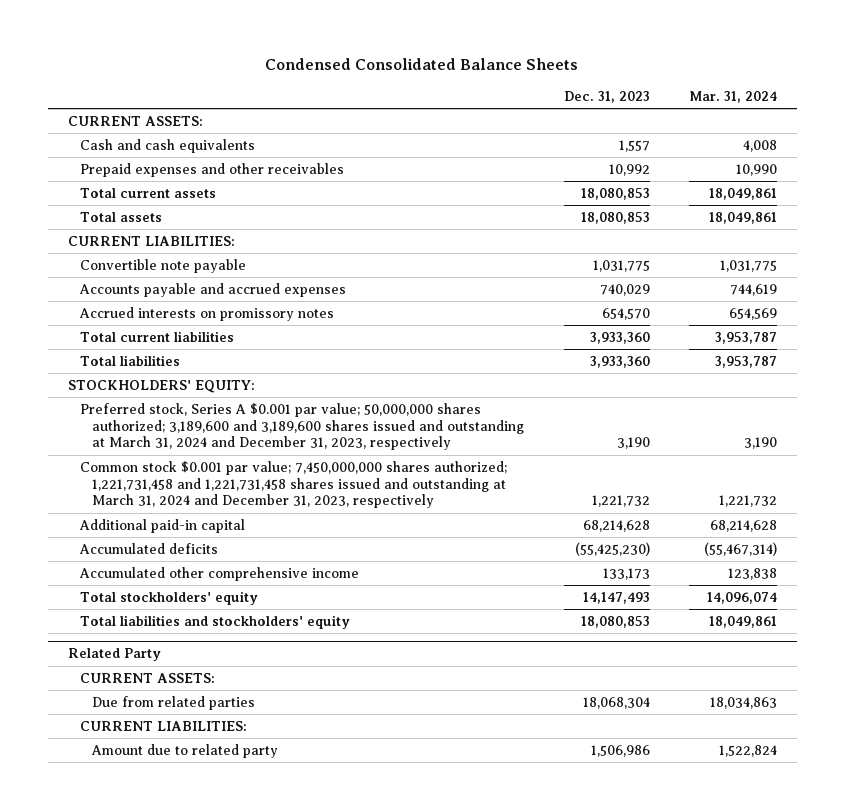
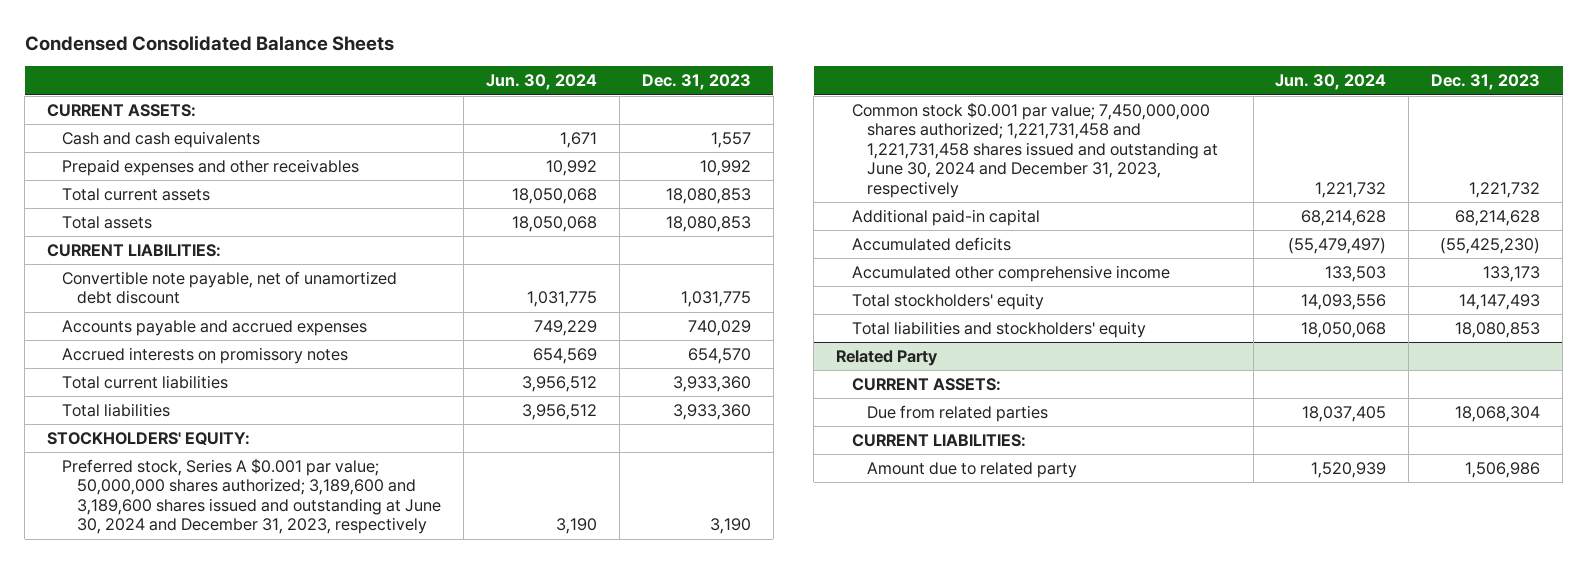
[688,90,777,103] Mar. 31, 2024 -> none
none -> [485,74,597,91] Jun. 30, 2024
[79,258,246,273] Convertible note payable -> [62,270,398,305] Convertible note payable, net of unamortized debt discount
[79,402,525,451] Preferred stock, Series A $0.001 par value; 50,000,000 shares authorized; 3,189,600 and 3,189,600 shares issued and outstanding at March 31, 2024 and December 31, 2023, respectively -> [62,457,442,535] Preferred stock, Series A $0.001 par value; 50,000,000 shares authorized; 3,189,600 and 3,189,600 shares issued and outstanding at June 30, 2024 and December 31, 2023, respectively
[79,460,507,509] Common stock $0.001 par value; 7,450,000,000 shares authorized; 1,221,731,458 and 1,221,731,458 shares issued and outstanding at March 31, 2024 and December 31, 2023, respectively -> [851,101,1218,198] Common stock $0.001 par value; 7,450,000,000 shares authorized; 1,221,731,458 and 1,221,731,458 shares issued and outstanding at June 30, 2024 and December 31, 2023, respectively

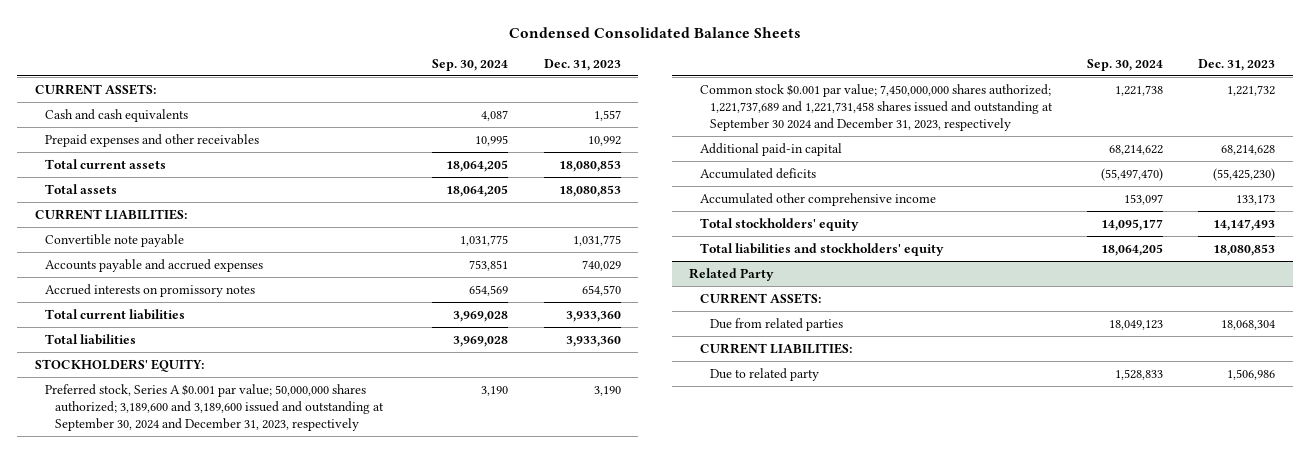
[485,74,597,91] Jun. 30, 2024 -> none
none -> [432,58,509,71] Sep. 30, 2024
[62,270,398,305] Convertible note payable, net of unamortized debt discount -> [44,233,184,247] Convertible note payable
[62,457,442,535] Preferred stock, Series A $0.001 par value; 50,000,000 shares authorized; 3,189,600 and 3,189,600 shares issued and outstanding at June 30, 2024 and December 31, 2023, respectively -> [44,383,385,431] Preferred stock, Series A $0.001 par value; 50,000,000 shares authorized; 3,189,600 and 3,189,600 issued and outstanding at September 30, 2024 and December 31, 2023, respectively
[851,101,1218,198] Common stock $0.001 par value; 7,450,000,000 shares authorized; 1,221,731,458 and 1,221,731,458 shares issued and outstanding at June 30, 2024 and December 31, 2023, respectively -> [699,83,1054,131] Common stock $0.001 par value; 7,450,000,000 shares authorized; 1,221,737,689 and 1,221,731,458 shares issued and outstanding at September 30 2024 and December 31, 2023, respectively
[866,461,1077,478] Amount due to related party -> [710,367,820,381] Due to related party

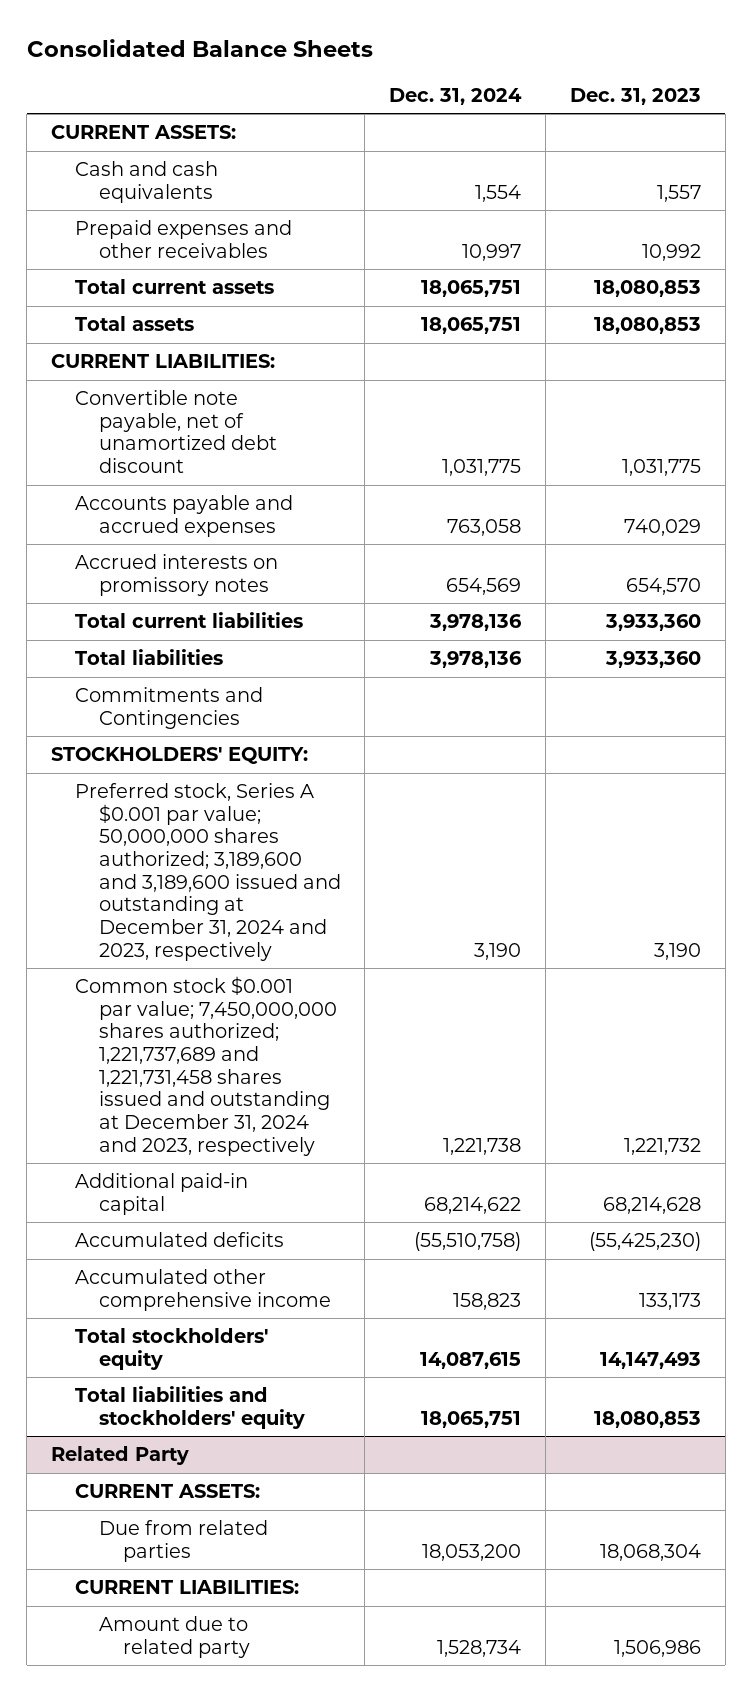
[508,26,801,38] Condensed Consolidated Balance Sheets -> [26,38,373,57] Consolidated Balance Sheets
[432,58,509,71] Sep. 30, 2024 -> none
none -> [389,87,523,105] Dec. 31, 2024
[44,233,184,247] Convertible note payable -> [74,390,277,474] Convertible note payable, net of unamortized debt discount
none -> [74,687,263,729] Commitments and Contingencies
[44,383,385,431] Preferred stock, Series A $0.001 par value; 50,000,000 shares authorized; 3,189,600 and 3,189,600 issued and outstanding at September 30, 2024 and December 31, 2023, respectively -> [74,783,341,961] Preferred stock, Series A $0.001 par value; 50,000,000 shares authorized; 3,189,600 and 3,189,600 issued and outstanding at December 31, 2024 and 2023, respectively
[699,83,1054,131] Common stock $0.001 par value; 7,450,000,000 shares authorized; 1,221,737,689 and 1,221,731,458 shares issued and outstanding at September 30 2024 and December 31, 2023, respectively -> [74,976,337,1156] Common stock $0.001 par value; 7,450,000,000 shares authorized; 1,221,737,689 and 1,221,731,458 shares issued and outstanding at December 31, 2024 and 2023, respectively
[710,367,820,381] Due to related party -> [98,1616,250,1658] Amount due to related party

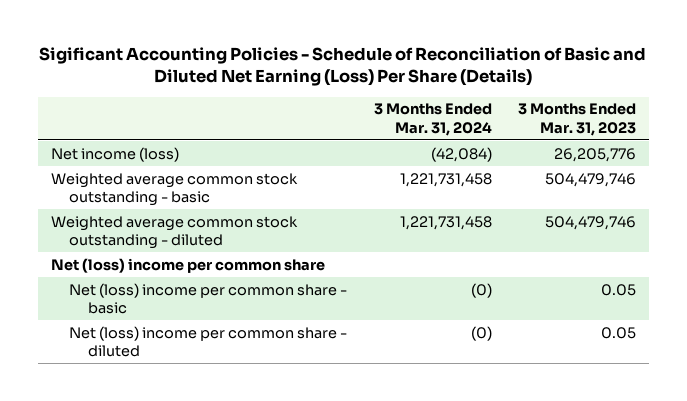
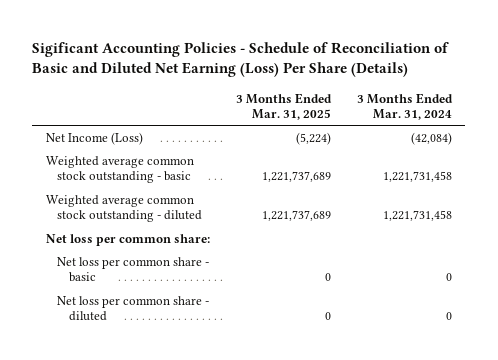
[517,103,636,136] 3 Months Ended Mar. 31, 2023 -> none
none -> [235,92,332,121] 3 Months Ended Mar. 31, 2025
[50,146,179,162] Net income (loss) -> [45,131,143,145] Net Income (Loss)
[50,257,325,273] Net (loss) income per common share -> [45,233,210,246] Net loss per common share:
[69,282,348,314] Net (loss) income per common share - basic -> [57,256,210,283] Net loss per common share - basic
[470,282,492,298] (0) -> [446,273,453,282] 0
[69,325,348,357] Net (loss) income per common share - diluted -> [57,295,210,322] Net loss per common share - diluted
[470,325,492,341] (0) -> [446,312,453,321] 0

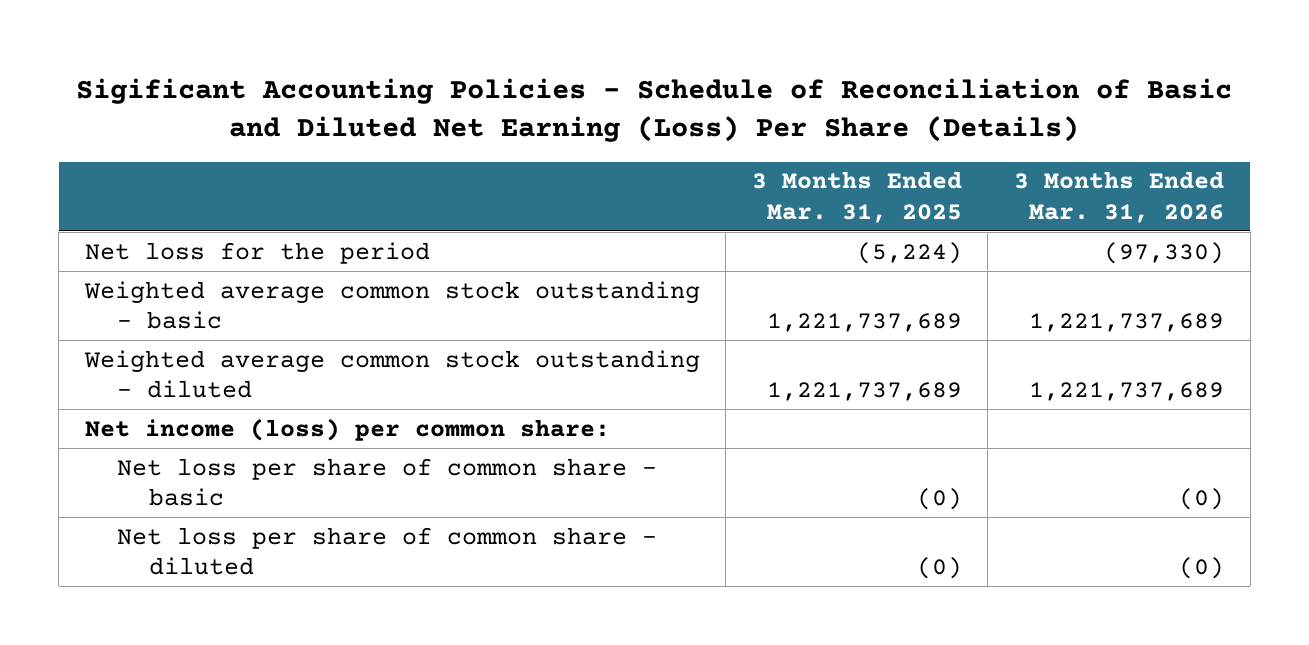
[357,92,454,121] 3 Months Ended Mar. 31, 2024 -> none
none -> [1014,171,1225,223] 3 Months Ended Mar. 31, 2026
[45,131,143,145] Net Income (Loss) -> [84,241,430,264] Net loss for the period
[45,233,210,246] Net loss per common share: -> [84,417,610,441] Net income (loss) per common share:
[57,256,210,283] Net loss per common share - basic -> [116,457,657,506] Net loss per share of common share - basic
[324,273,331,282] 0 -> [916,487,962,510] (0)
[57,295,210,322] Net loss per common share - diluted -> [116,526,657,575] Net loss per share of common share - diluted
[324,312,331,321] 0 -> [916,556,962,579] (0)

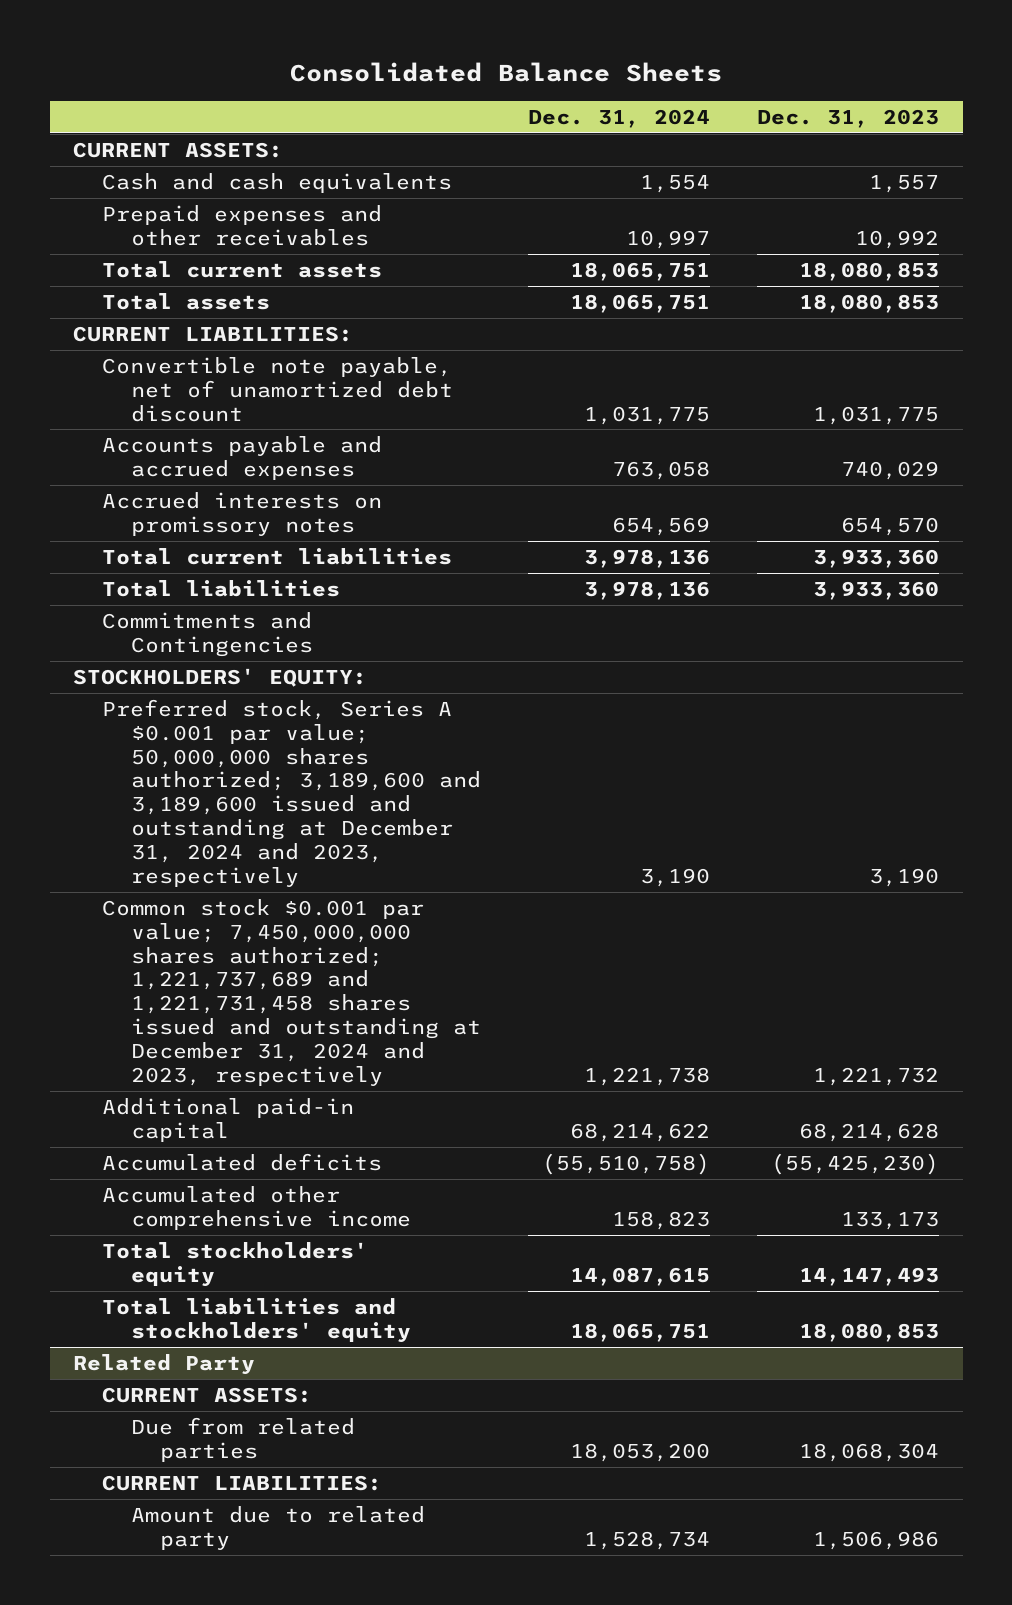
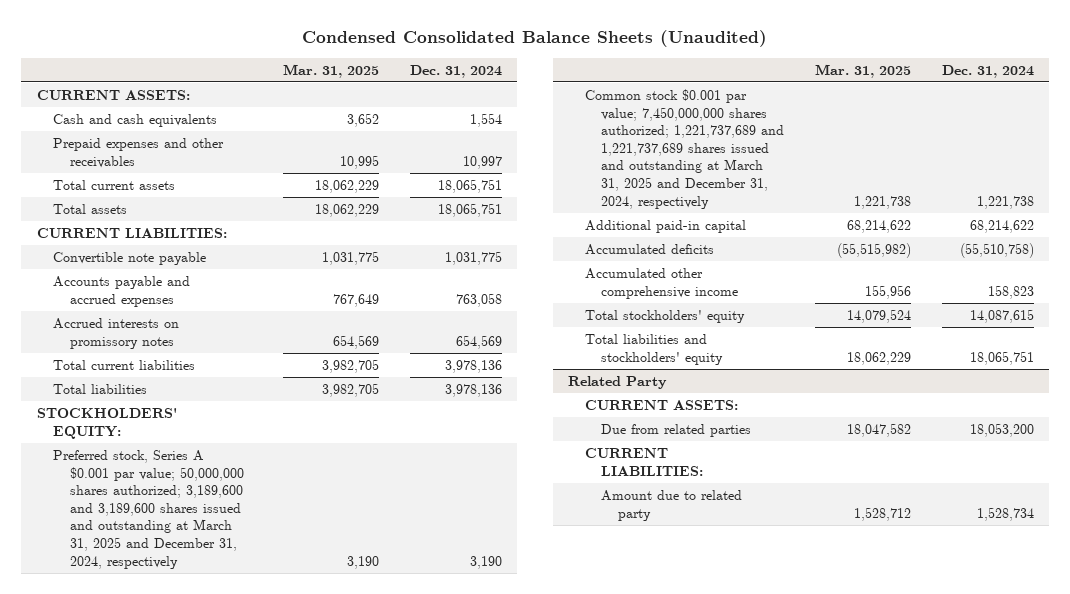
[290,61,723,82] Consolidated Balance Sheets -> [302,30,768,48] Condensed Consolidated Balance Sheets (Unaudited)
[757,108,940,128] Dec. 31, 2023 -> none
none -> [283,63,380,78] Mar. 31, 2025
[102,356,453,422] Convertible note payable, net of unamortized debt discount -> [53,252,207,266] Convertible note payable
[102,611,313,657] Commitments and Contingencies -> none
[102,698,481,887] Preferred stock, Series A $0.001 par value; 50,000,000 shares authorized; 3,189,600 and 3,189,600 issued and outstanding at December 31, 2024 and 2023, respectively -> [53,450,244,569] Preferred stock, Series A $0.001 par value; 50,000,000 shares authorized; 3,189,600 and 3,189,600 shares issued and outstanding at March 31, 2025 and December 31, 2024, respectively
[102,898,481,1086] Common stock $0.001 par value; 7,450,000,000 shares authorized; 1,221,737,689 and 1,221,731,458 shares issued and outstanding at December 31, 2024 and 2023, respectively -> [584,89,785,209] Common stock $0.001 par value; 7,450,000,000 shares authorized; 1,221,737,689 and 1,221,737,689 shares issued and outstanding at March 31, 2025 and December 31, 2024, respectively

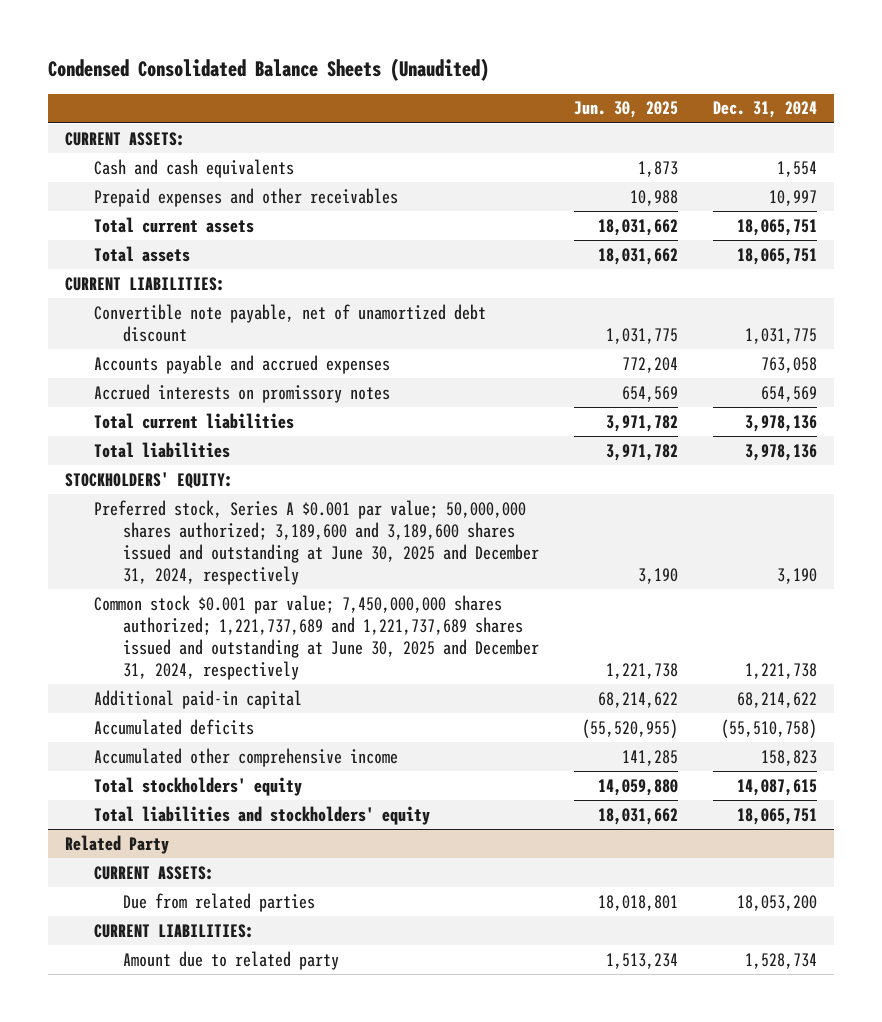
[283,63,380,78] Mar. 31, 2025 -> none
none -> [573,101,678,119] Jun. 30, 2025
[53,252,207,266] Convertible note payable -> [93,303,486,342] Convertible note payable, net of unamortized debt discount
[53,450,244,569] Preferred stock, Series A $0.001 par value; 50,000,000 shares authorized; 3,189,600 and 3,189,600 shares issued and outstanding at March 31, 2025 and December 31, 2024, respectively -> [93,499,539,585] Preferred stock, Series A $0.001 par value; 50,000,000 shares authorized; 3,189,600 and 3,189,600 shares issued and outstanding at June 30, 2025 and December 31, 2024, respectively
[584,89,785,209] Common stock $0.001 par value; 7,450,000,000 shares authorized; 1,221,737,689 and 1,221,737,689 shares issued and outstanding at March 31, 2025 and December 31, 2024, respectively -> [93,594,539,680] Common stock $0.001 par value; 7,450,000,000 shares authorized; 1,221,737,689 and 1,221,737,689 shares issued and outstanding at June 30, 2025 and December 31, 2024, respectively

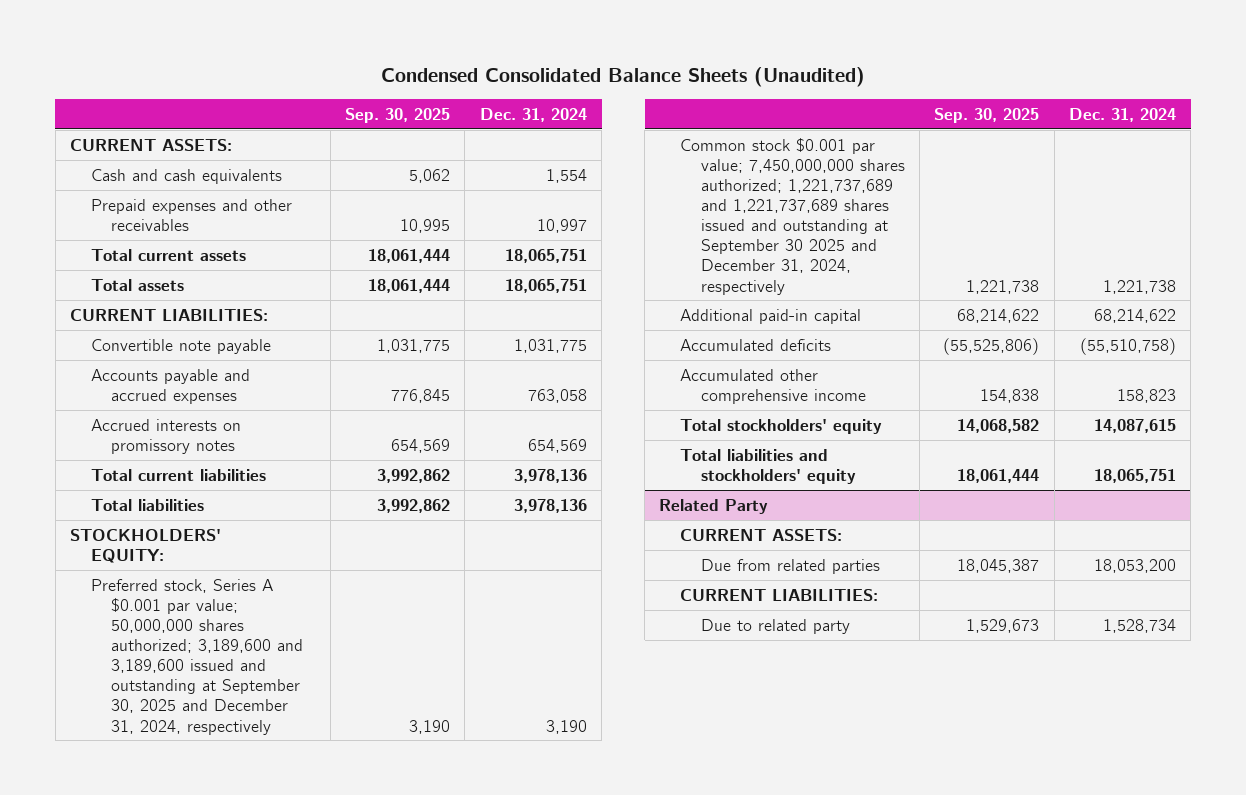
[573,101,678,119] Jun. 30, 2025 -> none
none -> [345,107,451,123] Sep. 30, 2025
[93,303,486,342] Convertible note payable, net of unamortized debt discount -> [90,338,271,354] Convertible note payable
[93,499,539,585] Preferred stock, Series A $0.001 par value; 50,000,000 shares authorized; 3,189,600 and 3,189,600 shares issued and outstanding at June 30, 2025 and December 31, 2024, respectively -> [90,578,304,735] Preferred stock, Series A $0.001 par value; 50,000,000 shares authorized; 3,189,600 and 3,189,600 issued and outstanding at September 30, 2025 and December 31, 2024, respectively
[93,594,539,680] Common stock $0.001 par value; 7,450,000,000 shares authorized; 1,221,737,689 and 1,221,737,689 shares issued and outstanding at June 30, 2025 and December 31, 2024, respectively -> [679,137,905,295] Common stock $0.001 par value; 7,450,000,000 shares authorized; 1,221,737,689 and 1,221,737,689 shares issued and outstanding at September 30 2025 and December 31, 2024, respectively
[122,950,339,970] Amount due to related party -> [700,618,850,634] Due to related party

